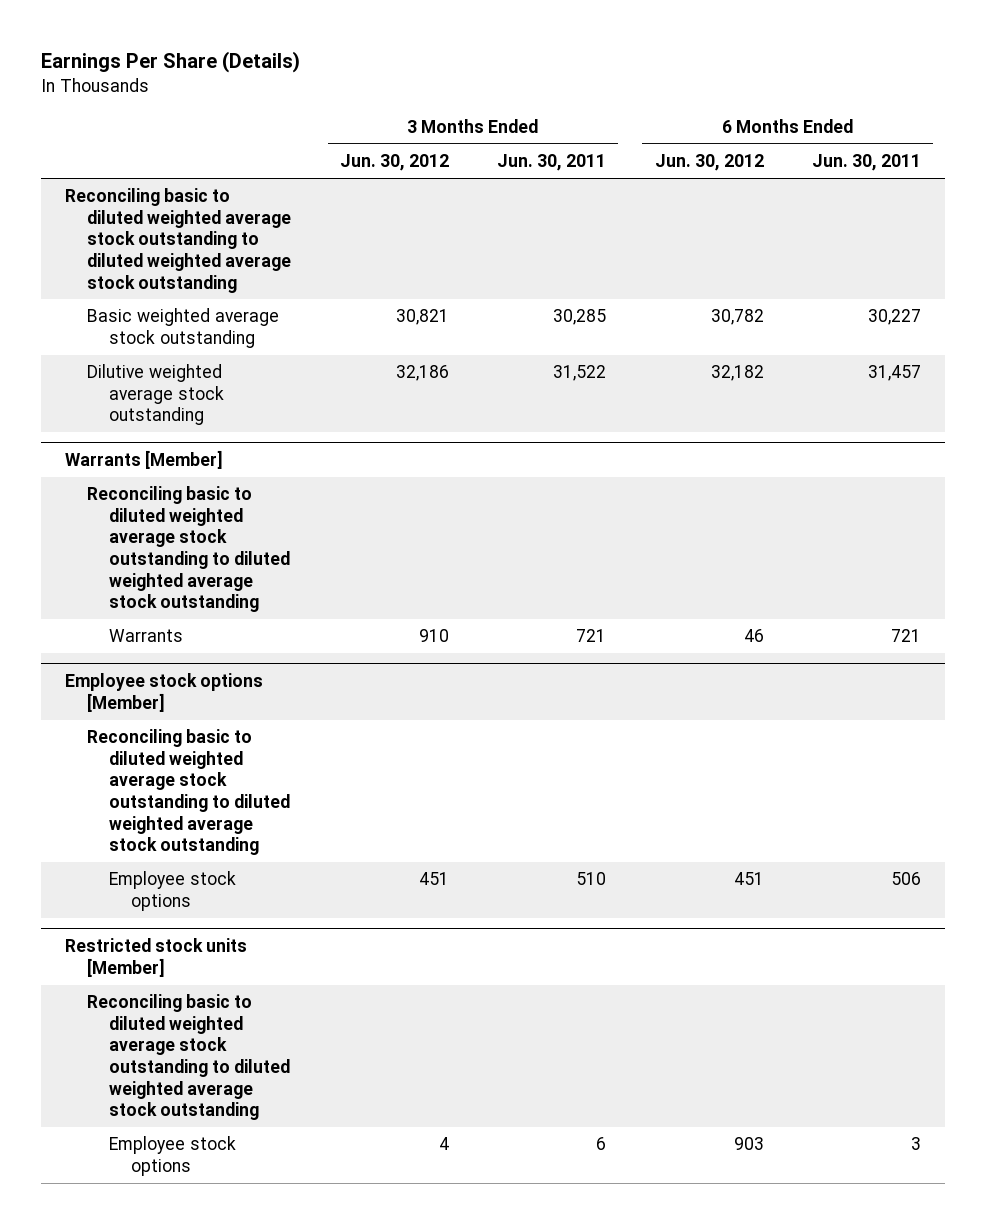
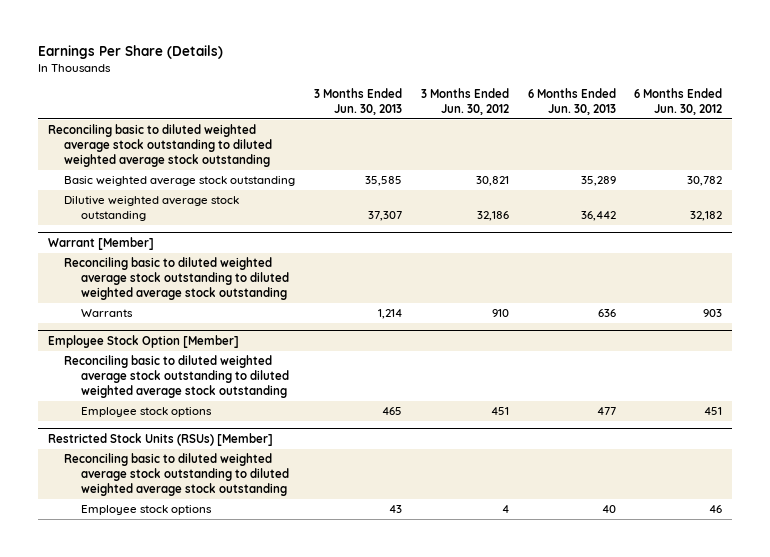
[497,154,607,172] Jun. 30, 2011 -> none
[811,154,921,172] Jun. 30, 2011 -> none
none -> [314,87,403,115] 3 Months Ended Jun. 30, 2013
none -> [527,87,616,115] 6 Months Ended Jun. 30, 2013
[65,450,224,470] Warrants [Member] -> [47,236,154,250] Warrant [Member]
[743,629,764,643] 46 -> [703,309,723,318] 903
[65,673,264,712] Employee stock options [Member] -> [47,334,239,348] Employee Stock Option [Member]
[65,938,248,977] Restricted stock units [Member] -> [47,432,273,446] Restricted Stock Units (RSUs) [Member]
[733,1137,764,1151] 903 -> [709,505,723,514] 46

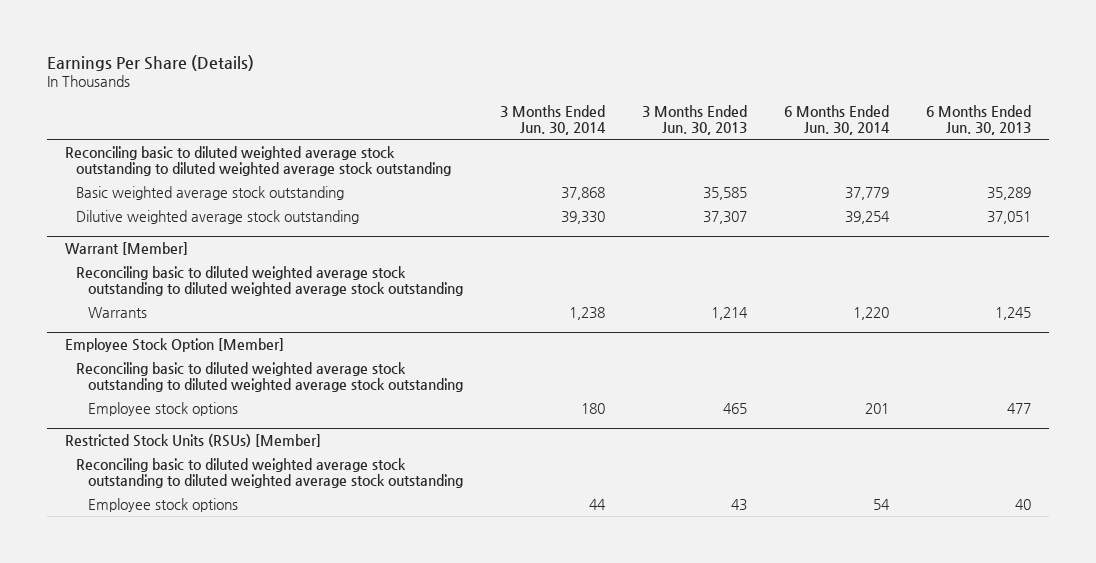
[420,87,509,115] 3 Months Ended Jun. 30, 2012 -> none
[634,87,723,115] 6 Months Ended Jun. 30, 2012 -> none
none -> [499,104,606,135] 3 Months Ended Jun. 30, 2014
none -> [783,104,890,135] 6 Months Ended Jun. 30, 2014
[580,211,616,222] 36,442 -> [986,210,1031,224] 37,051
[597,309,616,318] 636 -> [994,306,1031,320] 1,245

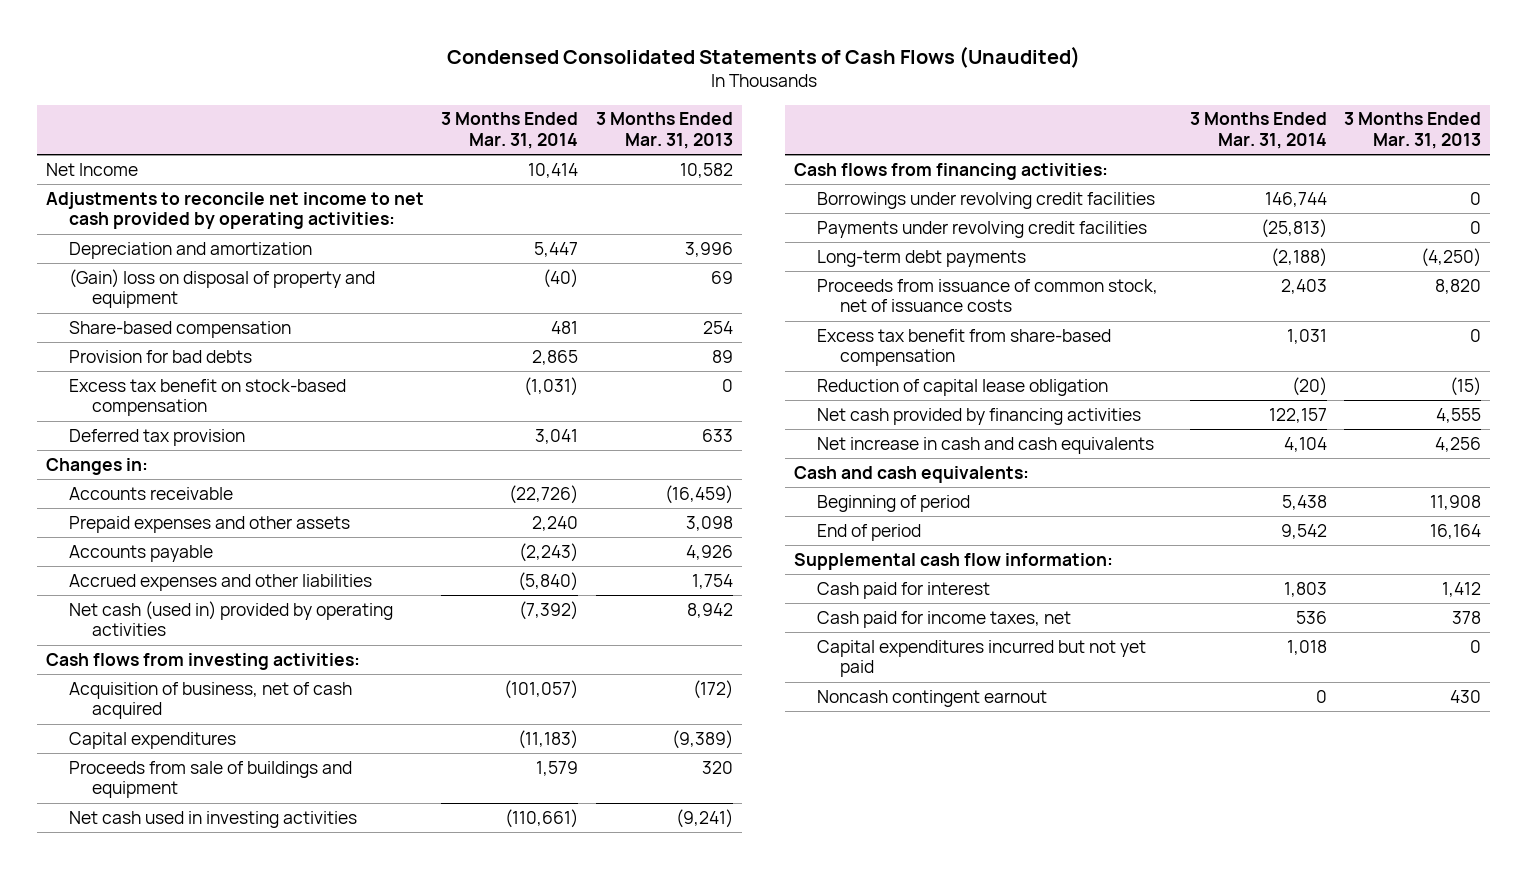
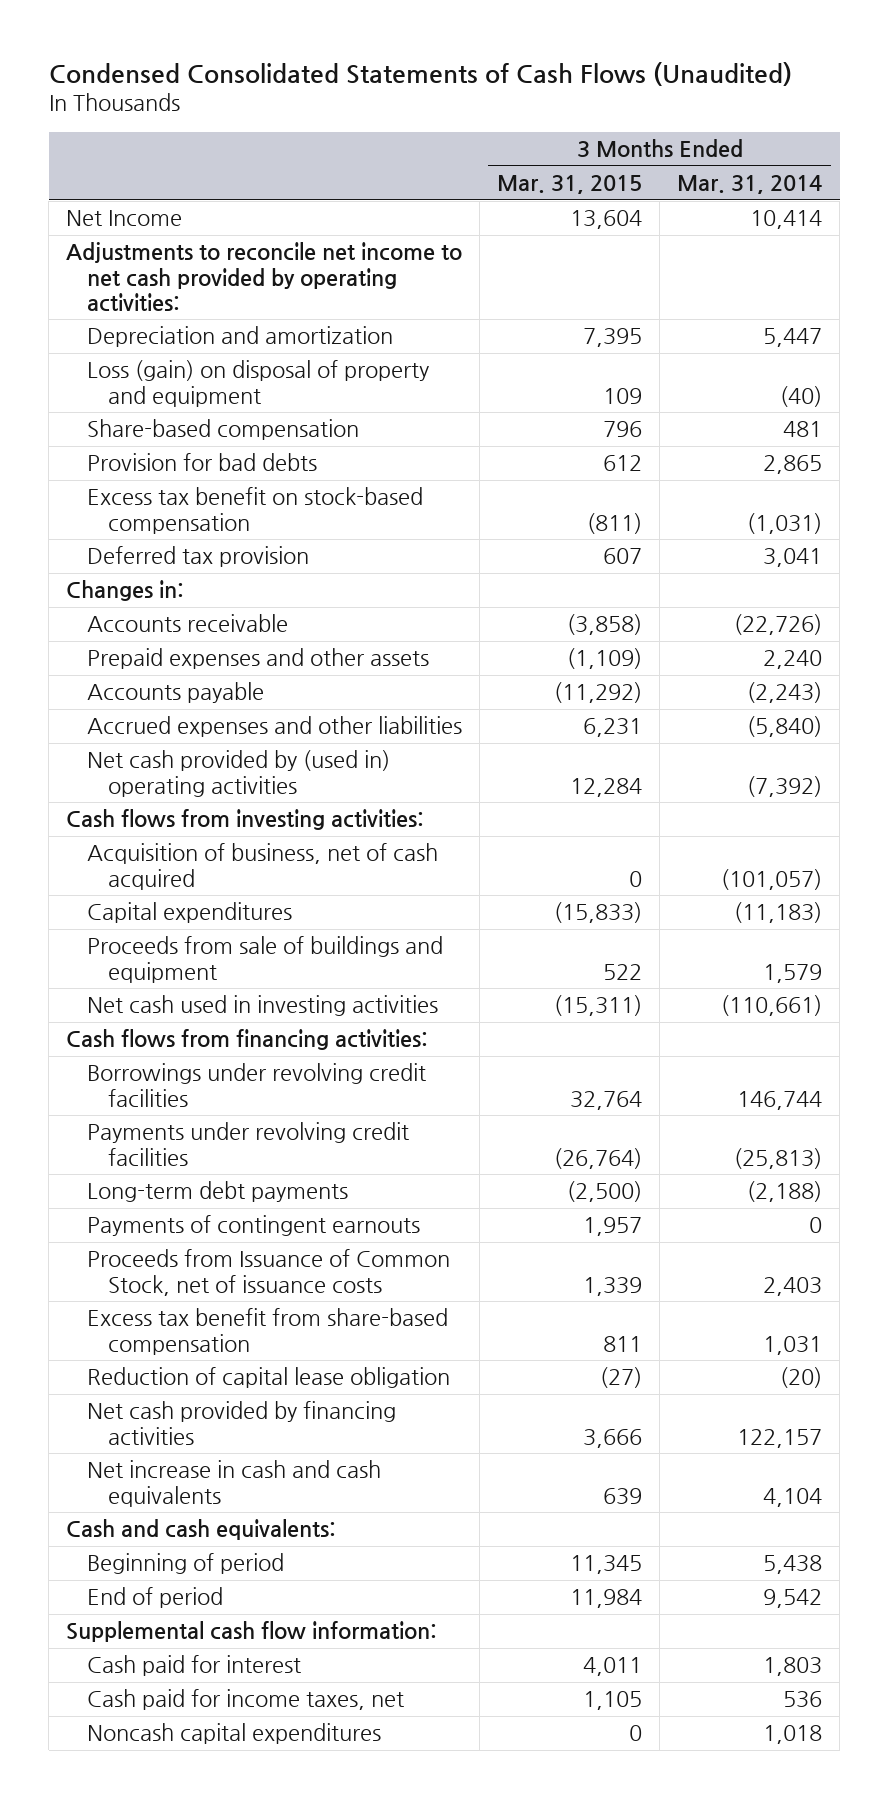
[596,112,734,150] 3 Months Ended Mar. 31, 2013 -> none
none -> [497,175,643,195] Mar. 31, 2015
[68,268,375,309] (Gain) loss on disposal of property and equipment -> [87,360,430,407] Loss (gain) on disposal of property and equipment
[68,600,393,637] Net cash (used in) provided by operating activities -> [87,750,391,797] Net cash provided by (used in) operating activities
none -> [87,1215,421,1237] Payments of contingent earnouts
[817,278,1159,313] Proceeds from issuance of common stock, net of issuance costs -> [87,1249,451,1296] Proceeds from Issuance of Common Stock, net of issuance costs
[817,689,1048,707] Noncash contingent earnout -> none
[817,639,1147,678] Capital expenditures incurred but not yet paid -> [87,1723,382,1745] Noncash capital expenditures

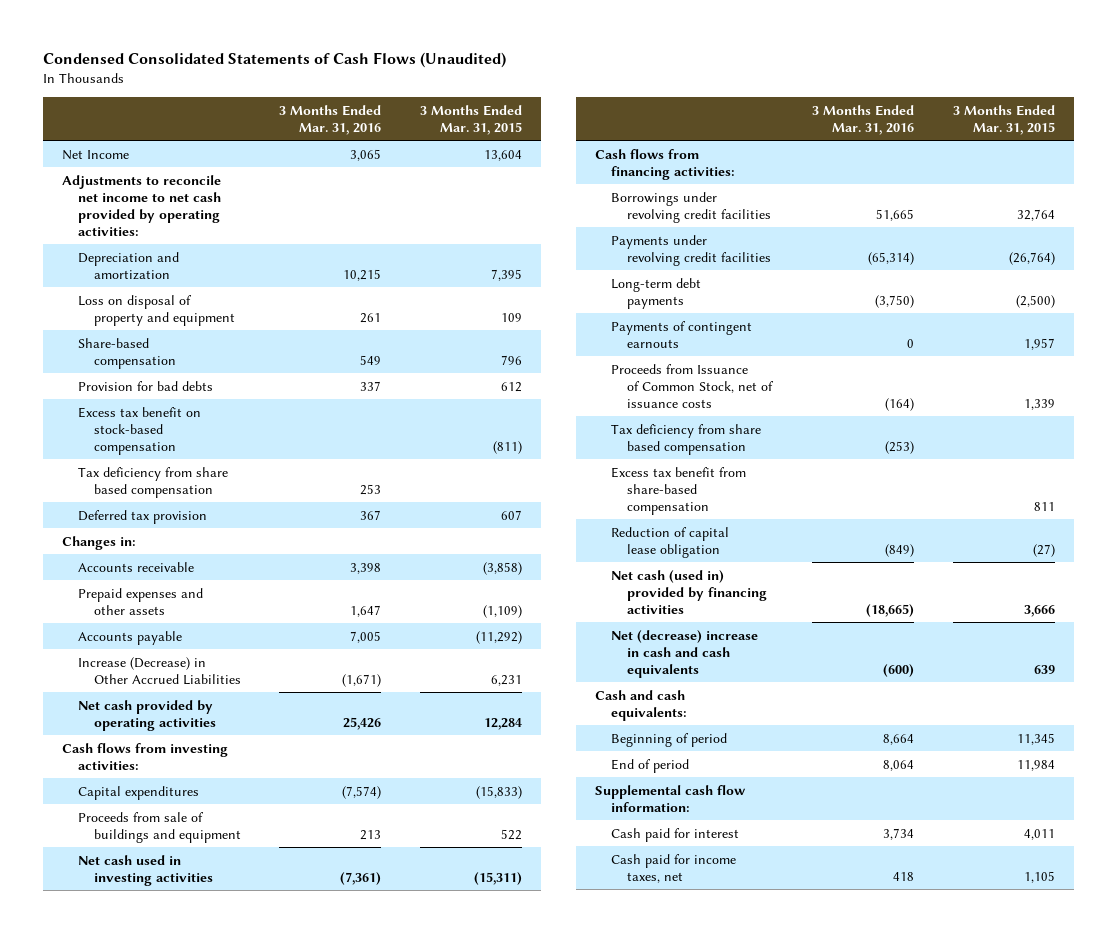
[677,175,823,195] Mar. 31, 2014 -> none
none -> [279,104,382,135] 3 Months Ended Mar. 31, 2016
[87,360,430,407] Loss (gain) on disposal of property and equipment -> [77,294,236,326] Loss on disposal of property and equipment
none -> [77,466,228,498] Tax deficiency from share based compensation
[87,716,463,738] Accrued expenses and other liabilities -> [77,656,242,685] Increase (Decrease) in Other Accrued Liabilities
[87,750,391,797] Net cash provided by (used in) operating activities -> [77,699,217,731] Net cash provided by operating activities
[87,843,439,890] Acquisition of business, net of cash acquired -> none
none -> [610,423,761,455] Tax deficiency from share based compensation
[87,1401,397,1445] Net cash provided by financing activities -> [610,569,768,614] Net cash (used in) provided by financing activities
[87,1460,382,1507] Net increase in cash and cash equivalents -> [610,629,758,678] Net (decrease) increase in cash and cash equivalents
[87,1723,382,1745] Noncash capital expenditures -> none

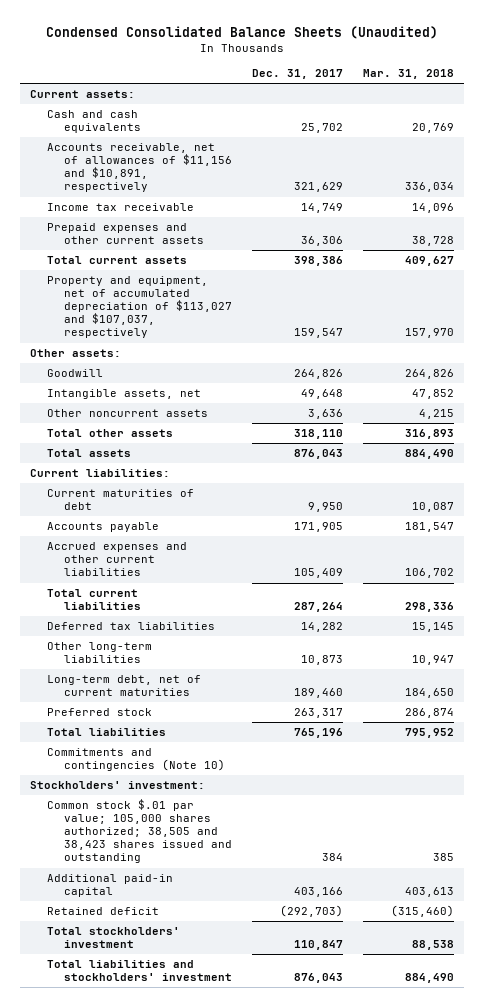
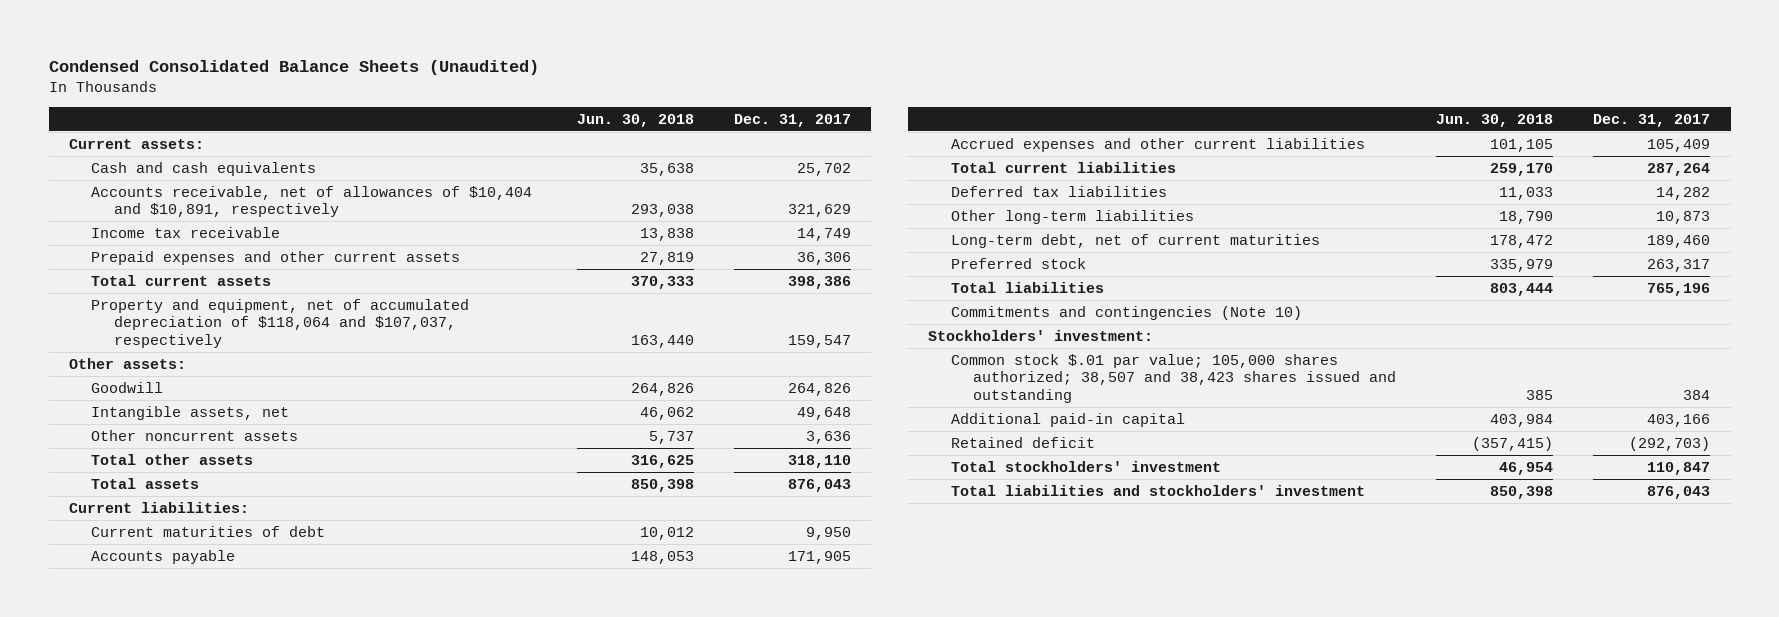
[362,68,454,79] Mar. 31, 2018 -> none
none -> [576,113,694,127] Jun. 30, 2018
[47,143,233,193] Accounts receivable, net of allowances of $11,156 and $10,891, respectively -> [91,185,533,218] Accounts receivable, net of allowances of $10,404 and $10,891, respectively
[47,276,233,339] Property and equipment, net of accumulated depreciation of $113,027 and $107,037, respectively -> [91,298,470,348] Property and equipment, net of accumulated depreciation of $118,064 and $107,037, respectively
[47,799,233,864] Common stock $.01 par value; 105,000 shares authorized; 38,505 and 38,423 shares issued and outstanding -> [950,353,1397,403] Common stock $.01 par value; 105,000 shares authorized; 38,507 and 38,423 shares issued and outstanding

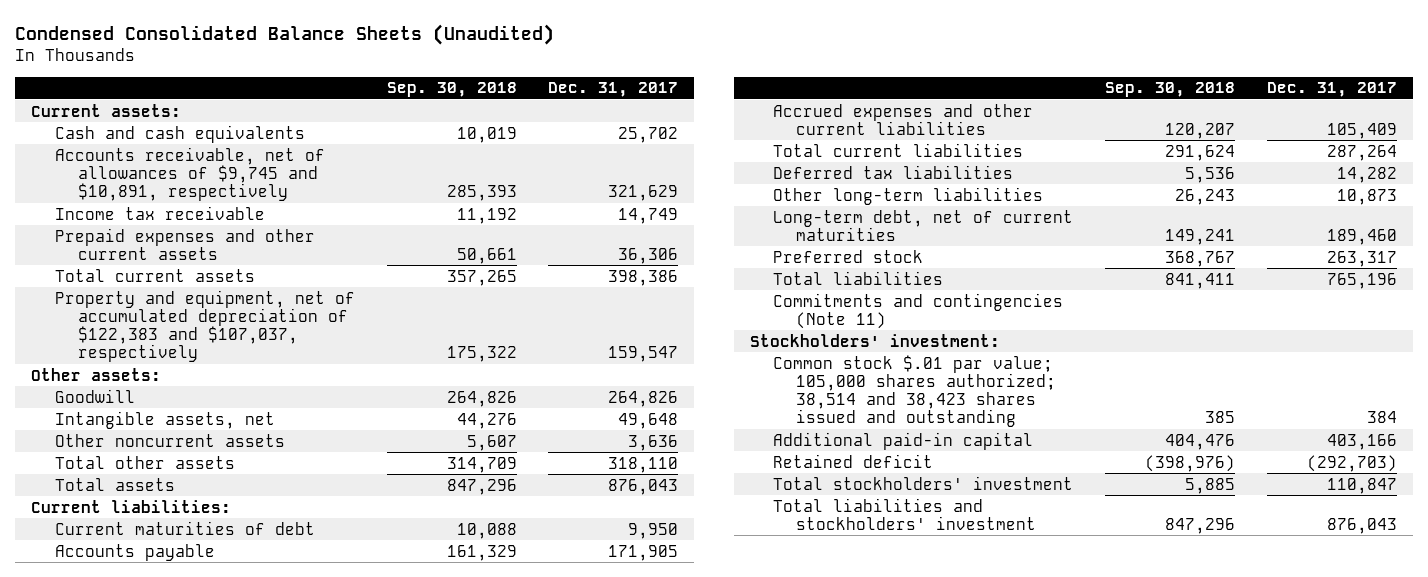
[576,113,694,127] Jun. 30, 2018 -> none
none -> [386,82,517,98] Sep. 30, 2018
[91,185,533,218] Accounts receivable, net of allowances of $10,404 and $10,891, respectively -> [54,146,325,202] Accounts receivable, net of allowances of $9,745 and $10,891, respectively
[91,298,470,348] Property and equipment, net of accumulated depreciation of $118,064 and $107,037, respectively -> [54,289,355,363] Property and equipment, net of accumulated depreciation of $122,383 and $107,037, respectively
[950,305,1302,320] Commitments and contingencies (Note 10) -> [772,292,1063,329] Commitments and contingencies (Note 11)
[950,353,1397,403] Common stock $.01 par value; 105,000 shares authorized; 38,507 and 38,423 shares issued and outstanding -> [772,354,1057,428] Common stock $.01 par value; 105,000 shares authorized; 38,514 and 38,423 shares issued and outstanding

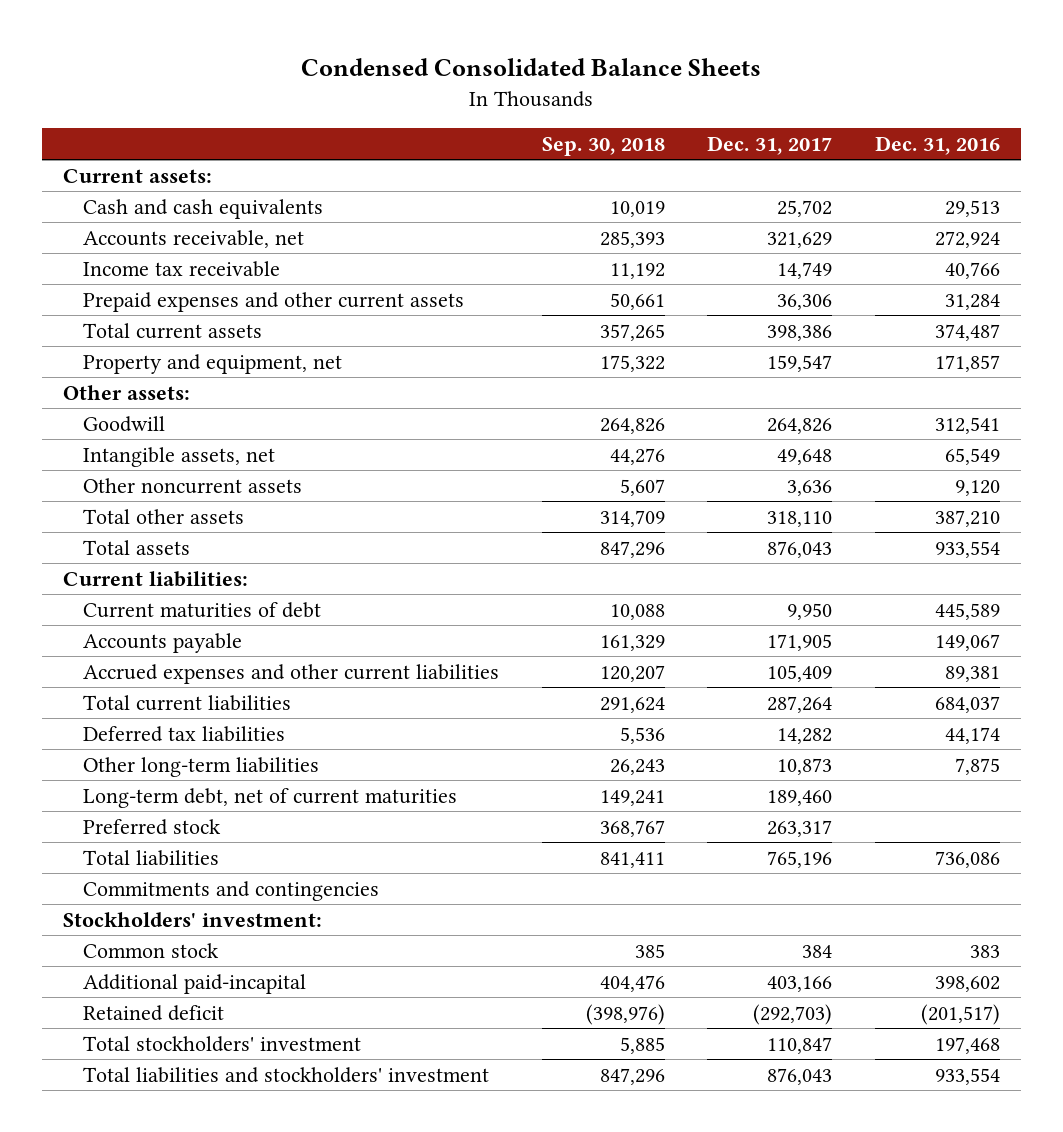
[15,23,555,45] Condensed Consolidated Balance Sheets (Unaudited) -> [301,58,762,77] Condensed Consolidated Balance Sheets
none -> [874,135,1000,155] Dec. 31, 2016
[54,146,325,202] Accounts receivable, net of allowances of $9,745 and $10,891, respectively -> [83,229,305,248] Accounts receivable, net
[54,289,355,363] Property and equipment, net of accumulated depreciation of $122,383 and $107,037, respectively -> [83,353,343,374] Property and equipment, net
[772,292,1063,329] Commitments and contingencies (Note 11) -> [83,880,380,901] Commitments and contingencies
[772,354,1057,428] Common stock $.01 par value; 105,000 shares authorized; 38,514 and 38,423 shares issued and outstanding -> [83,942,220,958] Common stock
[772,431,1033,450] Additional paid-in capital -> [83,973,307,994] Additional paid-incapital

